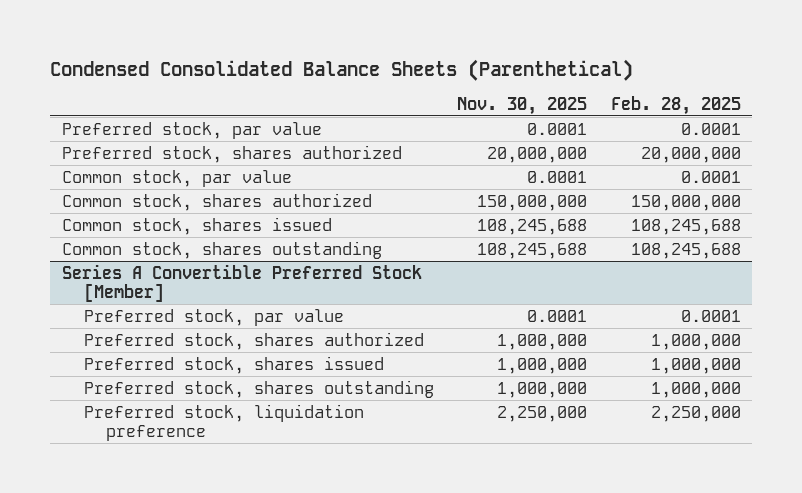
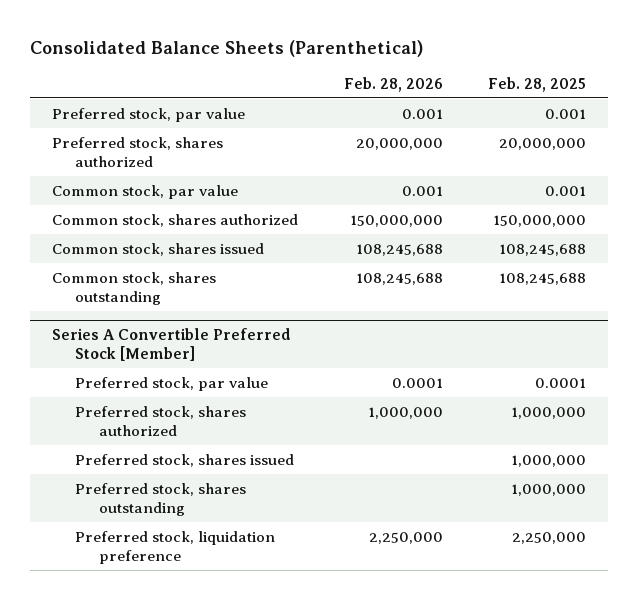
[50,58,634,81] Condensed Consolidated Balance Sheets (Parenthetical) -> [29,39,423,57] Consolidated Balance Sheets (Parenthetical)
[457,96,588,115] Nov. 30, 2025 -> none
none -> [343,76,443,92] Feb. 28, 2026
[680,122,741,135] 0.0001 -> [544,108,586,119] 0.001
[680,170,741,183] 0.0001 -> [544,185,586,196] 0.001

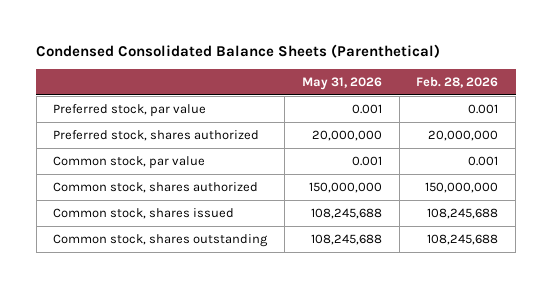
[29,39,423,57] Consolidated Balance Sheets (Parenthetical) -> [36,43,441,58] Condensed Consolidated Balance Sheets (Parenthetical)
[487,76,586,92] Feb. 28, 2025 -> none
none -> [301,76,382,90] May 31, 2026
[52,328,291,362] Series A Convertible Preferred Stock [Member] -> none
[75,376,269,391] Preferred stock, par value -> none
[75,405,247,436] Preferred stock, shares authorized -> none
[75,453,295,467] Preferred stock, shares issued -> none
[75,482,247,516] Preferred stock, shares outstanding -> none
[75,530,276,564] Preferred stock, liquidation preference -> none

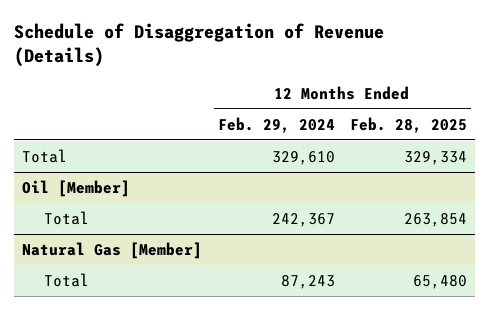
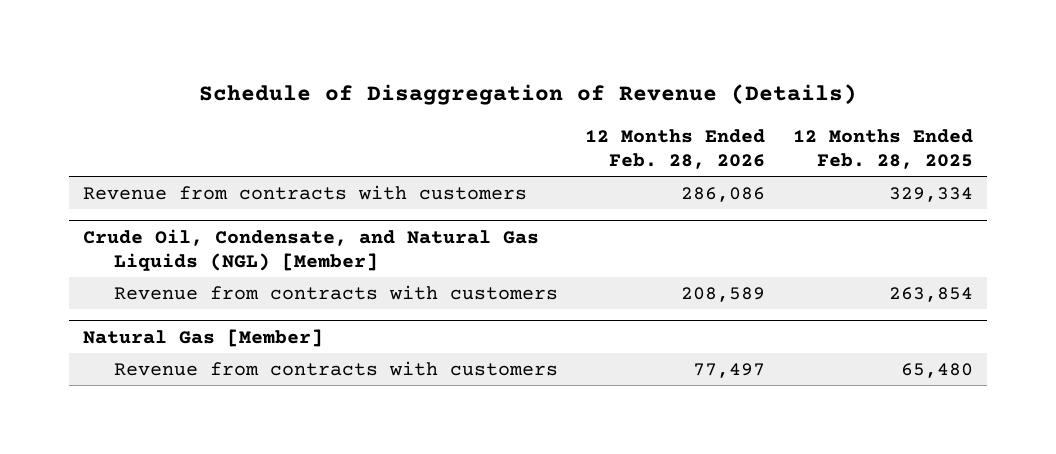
[217,116,335,133] Feb. 29, 2024 -> none
none -> [585,129,766,170] 12 Months Ended Feb. 28, 2026
[21,148,67,163] Total -> [82,185,527,201] Revenue from contracts with customers
[21,179,130,197] Oil [Member] -> [82,228,539,271] Crude Oil, Condensate, and Natural Gas Liquids (NGL) [Member]
[43,210,89,225] Total -> [113,285,558,301] Revenue from contracts with customers
[43,272,89,287] Total -> [113,361,558,377] Revenue from contracts with customers

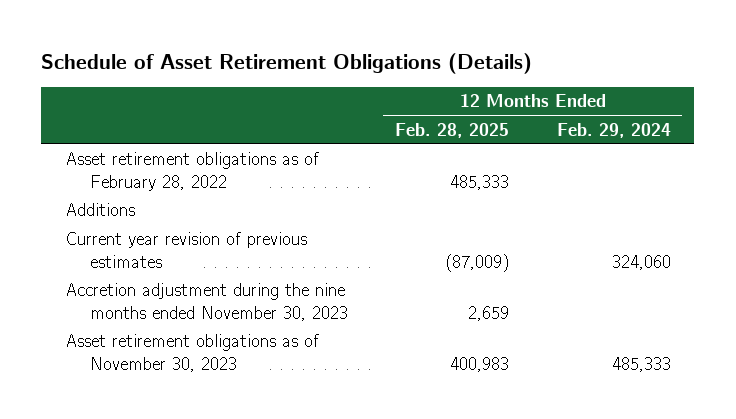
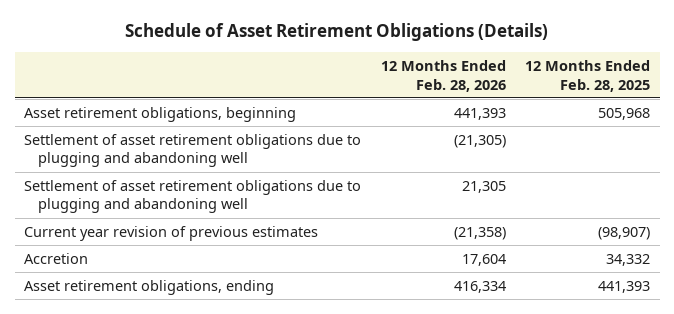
[556,122,671,138] Feb. 29, 2024 -> none
none -> [380,59,506,92] 12 Months Ended Feb. 28, 2026
[65,203,136,217] Additions -> none
[65,283,348,321] Accretion adjustment during the nine months ended November 30, 2023 -> none
[65,152,320,191] Asset retirement obligations as of February 28, 2022 -> [24,106,297,122] Asset retirement obligations, beginning
[450,174,510,190] 485,333 -> [597,107,650,120] 505,968
none -> [24,133,362,168] Settlement of asset retirement obligations due to plugging and abandoning well
none -> [24,179,362,214] Settlement of asset retirement obligations due to plugging and abandoning well
[445,253,510,272] (87,009) -> [597,226,650,240] (98,907)
none -> [24,252,89,264] Accretion
[65,334,320,372] Asset retirement obligations as of November 30, 2023 -> [24,279,275,295] Asset retirement obligations, ending
[450,356,510,372] 400,983 -> [597,280,650,293] 441,393

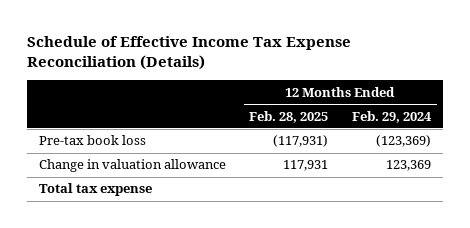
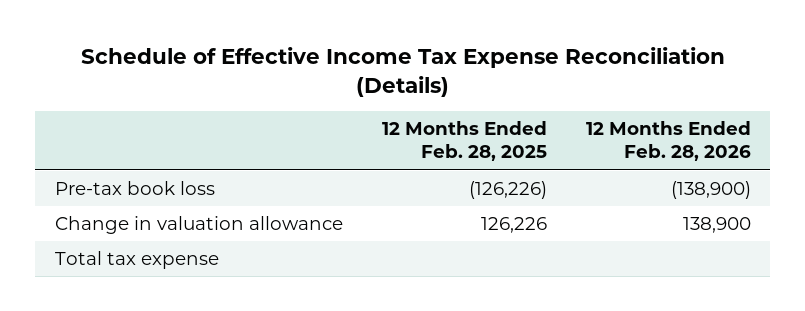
[351,110,432,123] Feb. 29, 2024 -> none
none -> [585,121,751,162] 12 Months Ended Feb. 28, 2026
[273,135,329,148] (117,931) -> [468,181,547,200] (126,226)
[283,160,329,172] 117,931 -> [480,217,547,234] 126,226

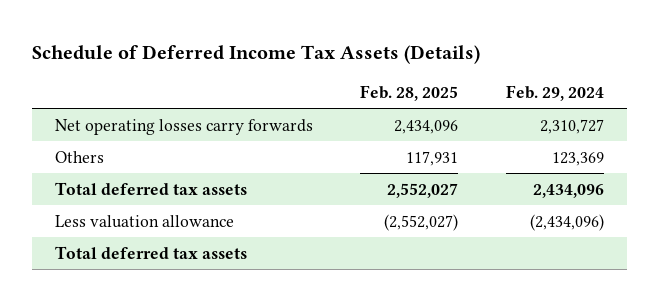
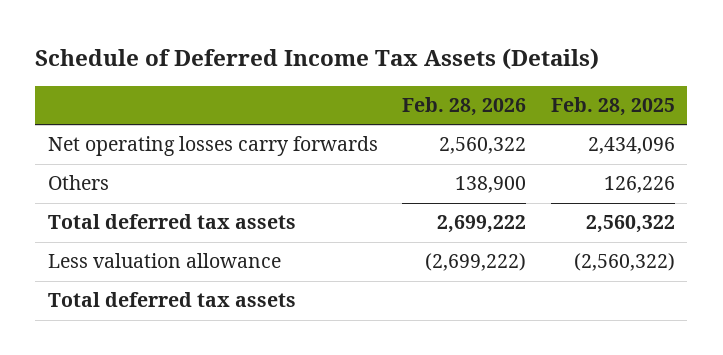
[505,84,604,101] Feb. 29, 2024 -> none
none -> [402,97,527,117] Feb. 28, 2026
[406,150,459,166] 117,931 -> [603,176,675,194] 126,226
[387,182,459,198] 2,552,027 -> [585,215,675,234] 2,560,322
[384,213,459,231] (2,552,027) -> [573,253,675,272] (2,560,322)

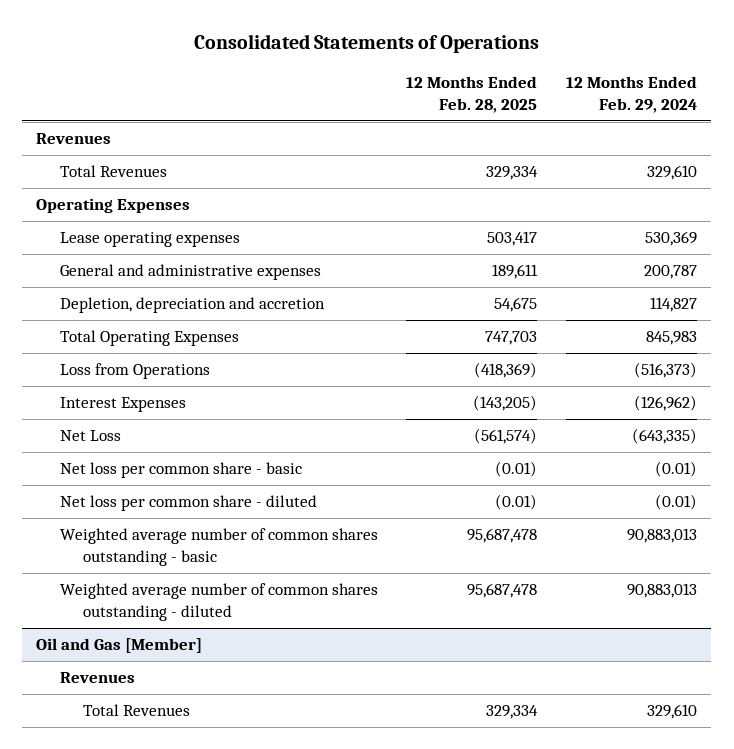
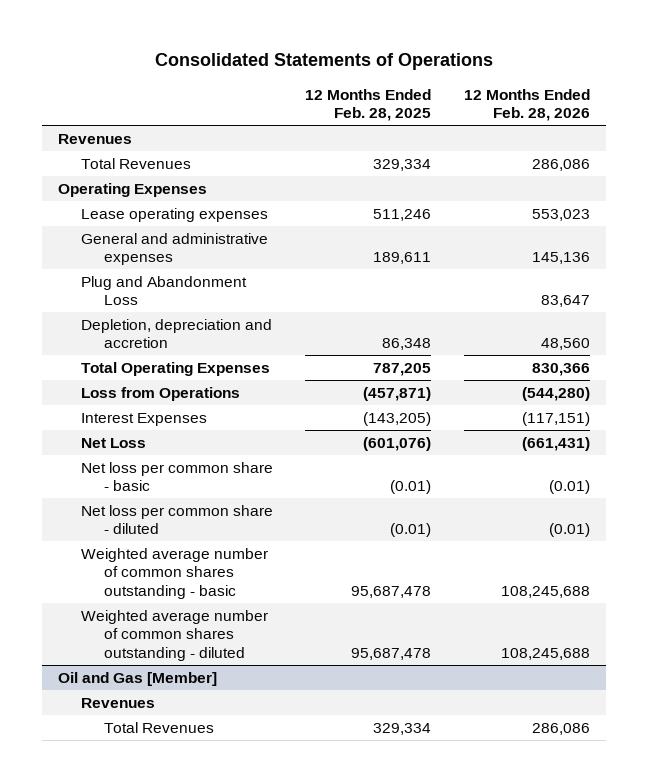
[566,76,698,114] 12 Months Ended Feb. 29, 2024 -> none
none -> [463,89,590,122] 12 Months Ended Feb. 28, 2026
[487,231,538,247] 503,417 -> [373,209,432,222] 511,246
none -> [81,276,248,306] Plug and Abandonment Loss
[494,297,538,313] 54,675 -> [382,338,432,351] 86,348
[485,331,538,346] 747,703 -> [373,363,432,377] 787,205
[474,362,538,379] (418,369) -> [363,387,432,402] (457,871)
[474,428,538,445] (561,574) -> [363,437,432,452] (601,076)

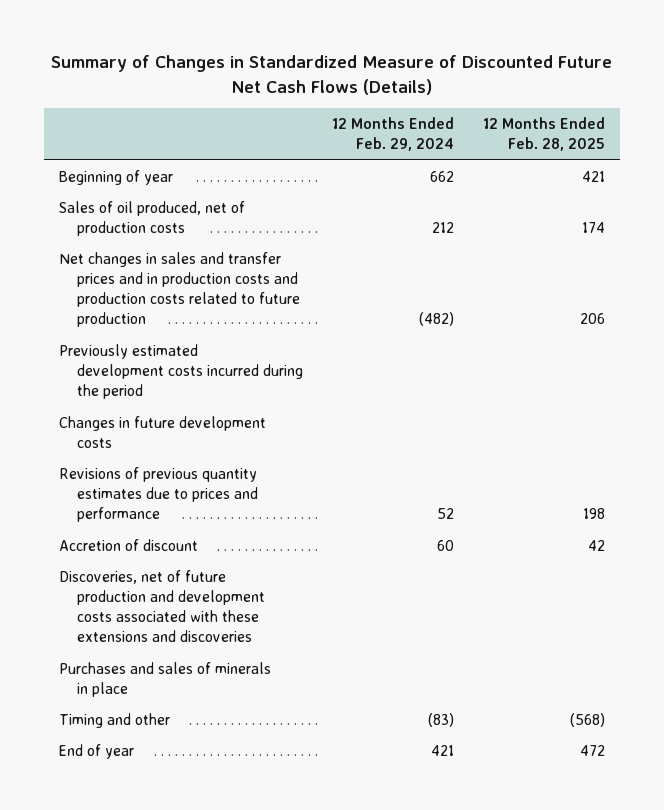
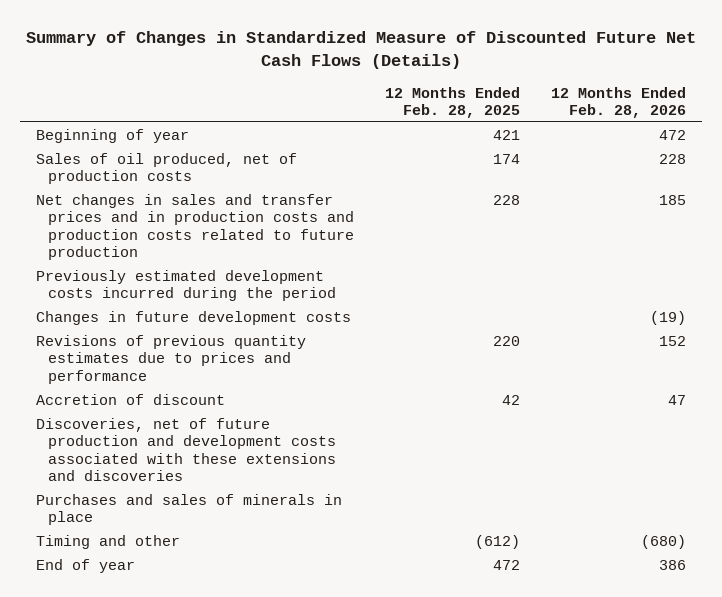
[332,117,455,152] 12 Months Ended Feb. 29, 2024 -> none
none -> [551,86,687,119] 12 Months Ended Feb. 28, 2026
[580,313,606,325] 206 -> [493,194,521,205] 228
[583,508,606,520] 198 -> [493,335,521,346] 220
[570,712,606,727] (568) -> [475,534,521,549] (612)

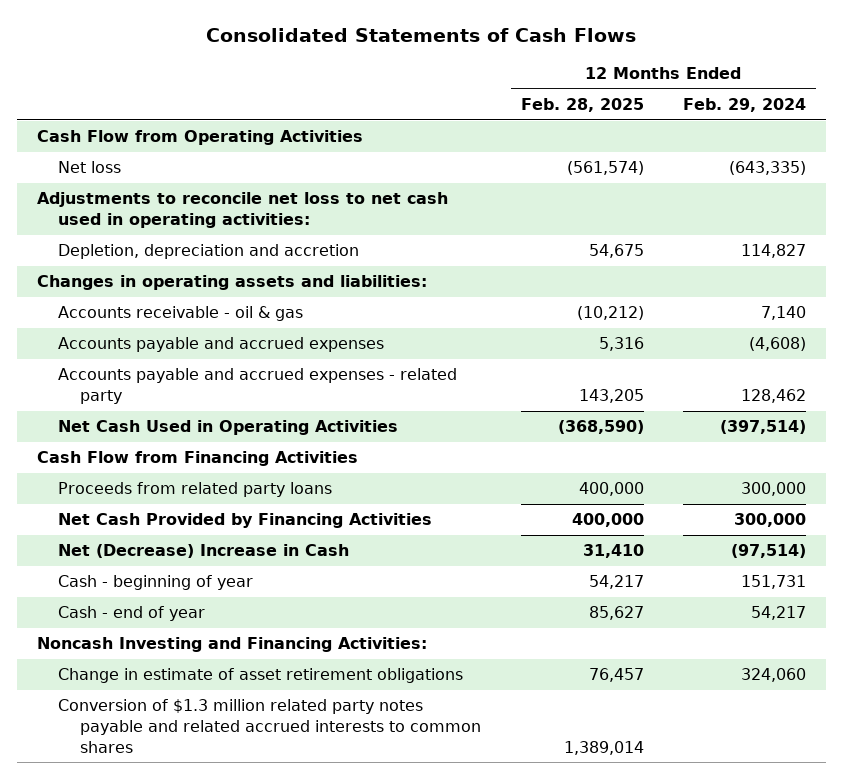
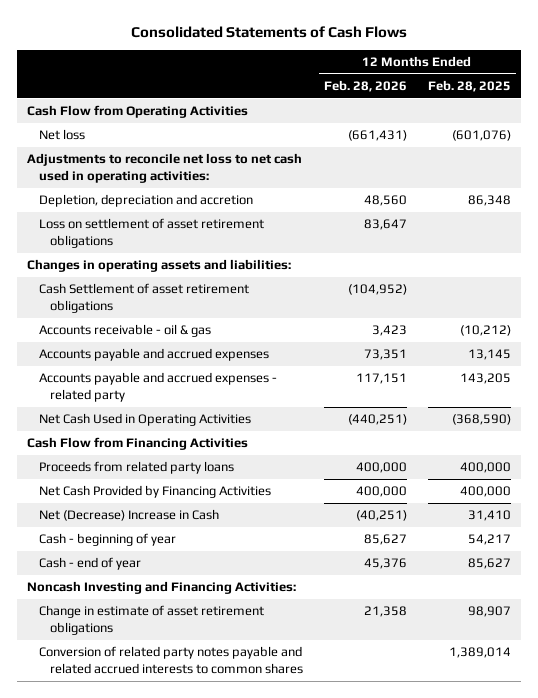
[682,98,806,113] Feb. 29, 2024 -> none
none -> [323,79,407,92] Feb. 28, 2026
[566,161,644,176] (561,574) -> [451,130,511,142] (601,076)
[588,244,644,259] 54,675 -> [467,195,511,207] 86,348
none -> [38,218,264,248] Loss on settlement of asset retirement obligations
none -> [38,283,249,313] Cash Settlement of asset retirement obligations
[598,337,644,352] 5,316 -> [467,349,511,361] 13,145
[588,668,644,683] 76,457 -> [467,606,511,618] 98,907
[58,699,482,753] Conversion of $1.3 million related party notes payable and related accrued interests to common shares -> [38,646,304,674] Conversion of related party notes payable and related accrued interests to common shares

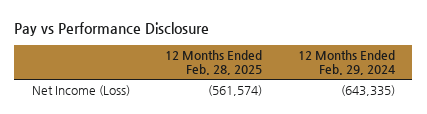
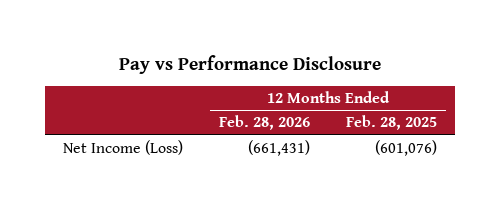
[297,50,395,76] 12 Months Ended Feb. 29, 2024 -> none
none -> [219,115,311,131] Feb. 28, 2026
[208,85,263,97] (561,574) -> [375,140,438,157] (601,076)

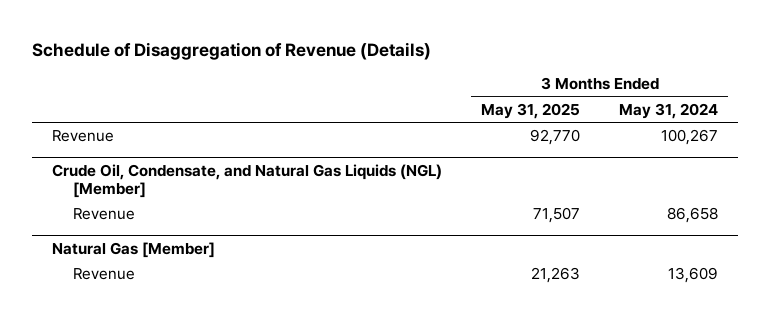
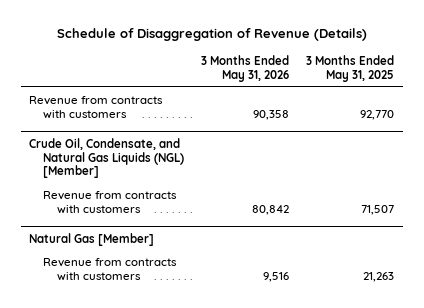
[619,102,719,119] May 31, 2024 -> none
none -> [201,55,290,83] 3 Months Ended May 31, 2026
[51,130,114,143] Revenue -> [29,95,164,119] Revenue from contracts with customers
[73,208,136,221] Revenue -> [42,190,177,214] Revenue from contracts with customers
[73,268,136,281] Revenue -> [42,257,177,281] Revenue from contracts with customers

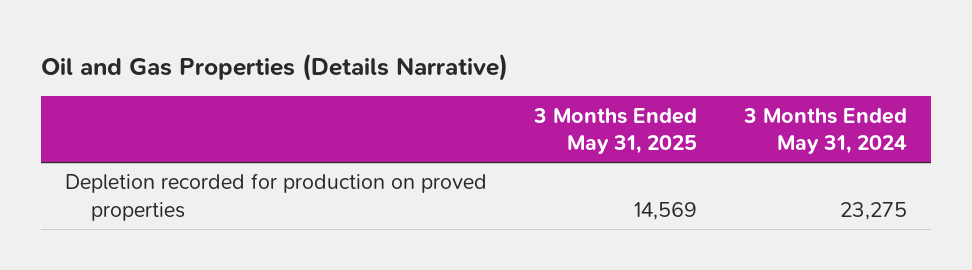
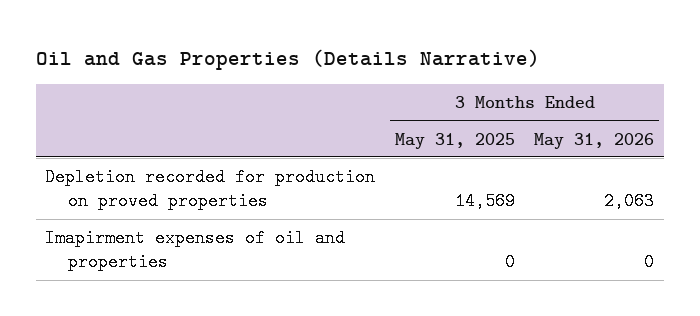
[743,107,908,155] 3 Months Ended May 31, 2024 -> none
none -> [534,132,655,149] May 31, 2026
none -> [45,228,346,272] Imapirment expenses of oil and properties

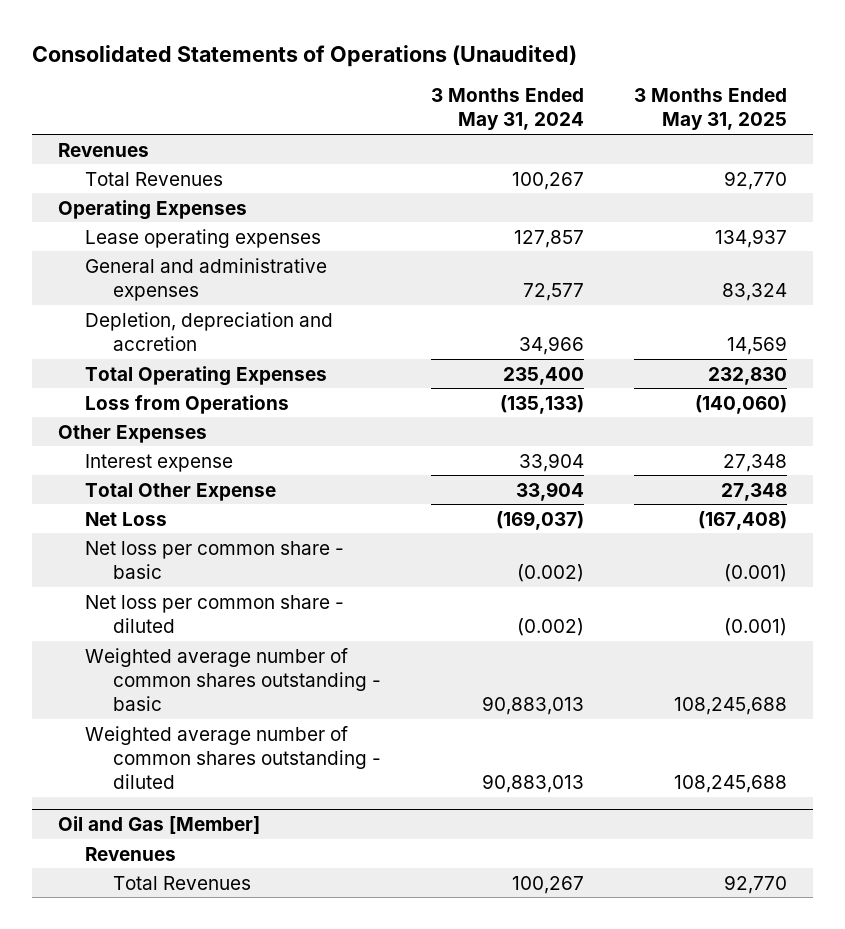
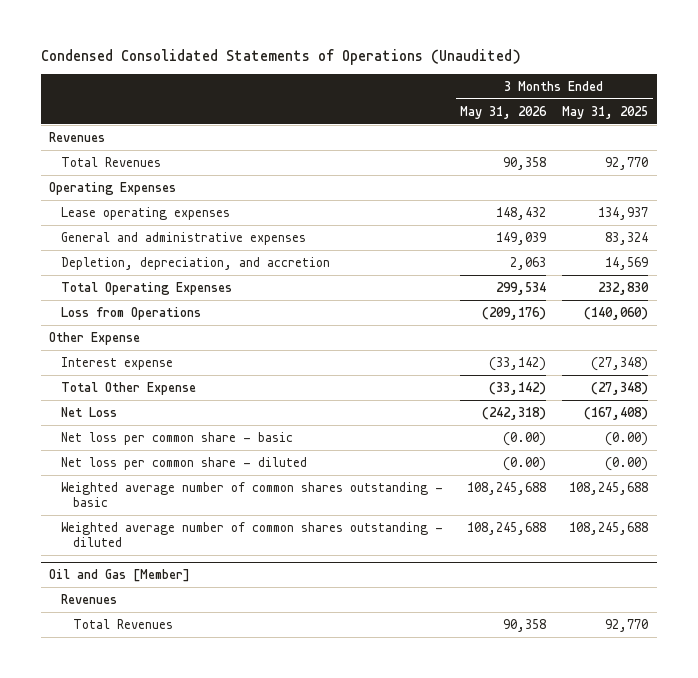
[32,44,578,67] Consolidated Statements of Operations (Unaudited) -> [40,49,521,66] Condensed Consolidated Statements of Operations (Unaudited)
[431,87,585,131] 3 Months Ended May 31, 2024 -> none
none -> [459,105,547,119] May 31, 2026
[85,311,334,351] Depletion, depreciation and accretion -> [60,256,330,270] Depletion, depreciation, and accretion
[57,424,207,443] Other Expenses -> [49,331,141,345] Other Expense
[723,453,788,472] 27,348 -> [591,356,649,371] (27,348)
[721,482,788,501] 27,348 -> [591,381,649,395] (27,348)
[724,563,788,582] (0.001) -> [605,431,649,446] (0.00)
[724,617,788,636] (0.001) -> [605,456,649,471] (0.00)

